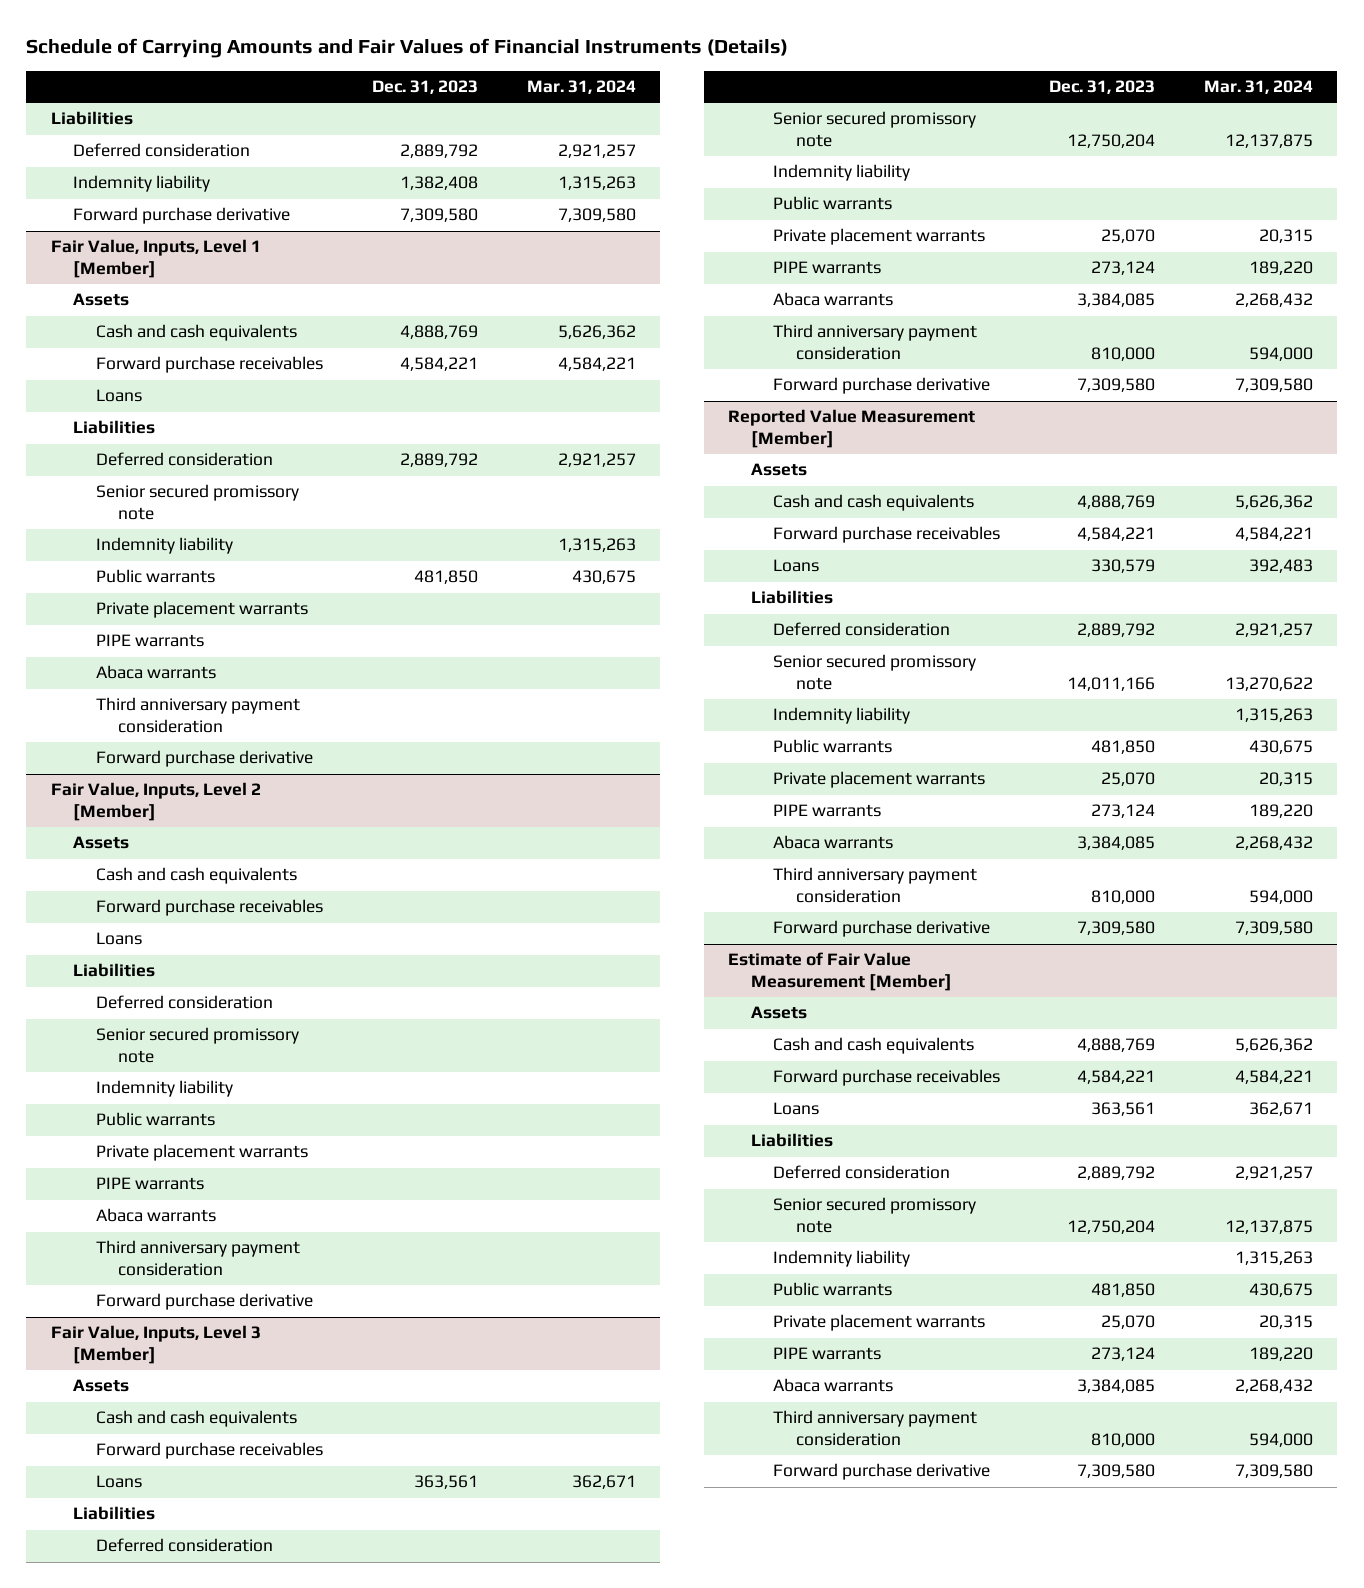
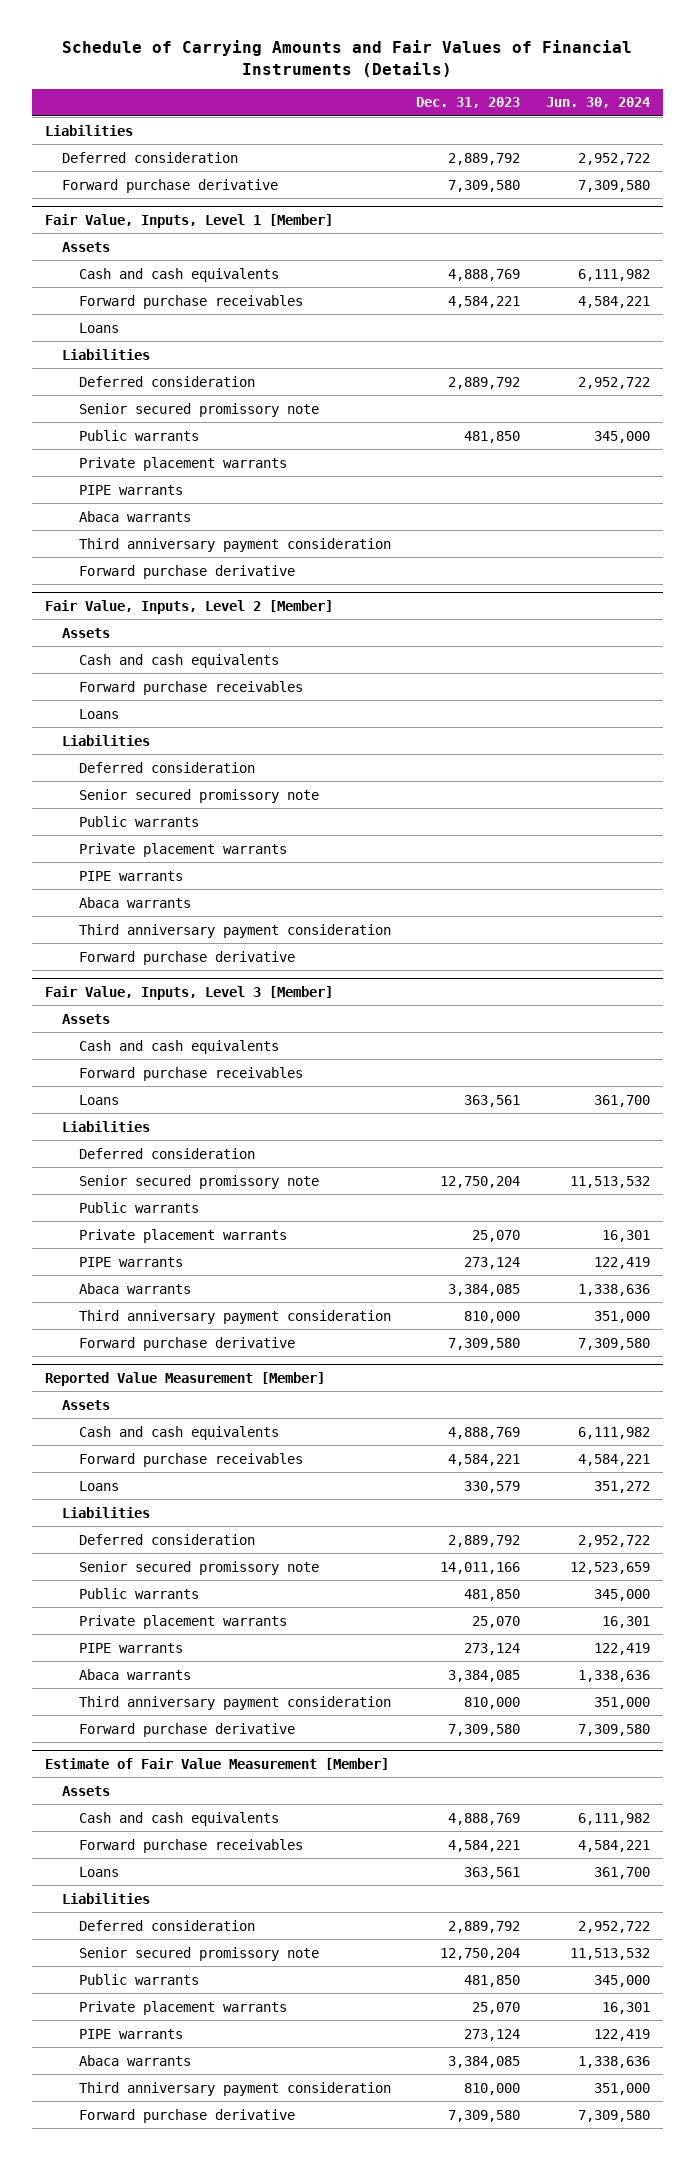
[526,80,636,95] Mar. 31, 2024 -> none
none -> [546,97,651,109] Jun. 30, 2024
[73,175,211,193] Indemnity liability -> none
[95,537,233,555] Indemnity liability -> none
[95,1080,233,1098] Indemnity liability -> none
[773,164,911,182] Indemnity liability -> none
[773,707,911,725] Indemnity liability -> none
[773,1250,911,1268] Indemnity liability -> none

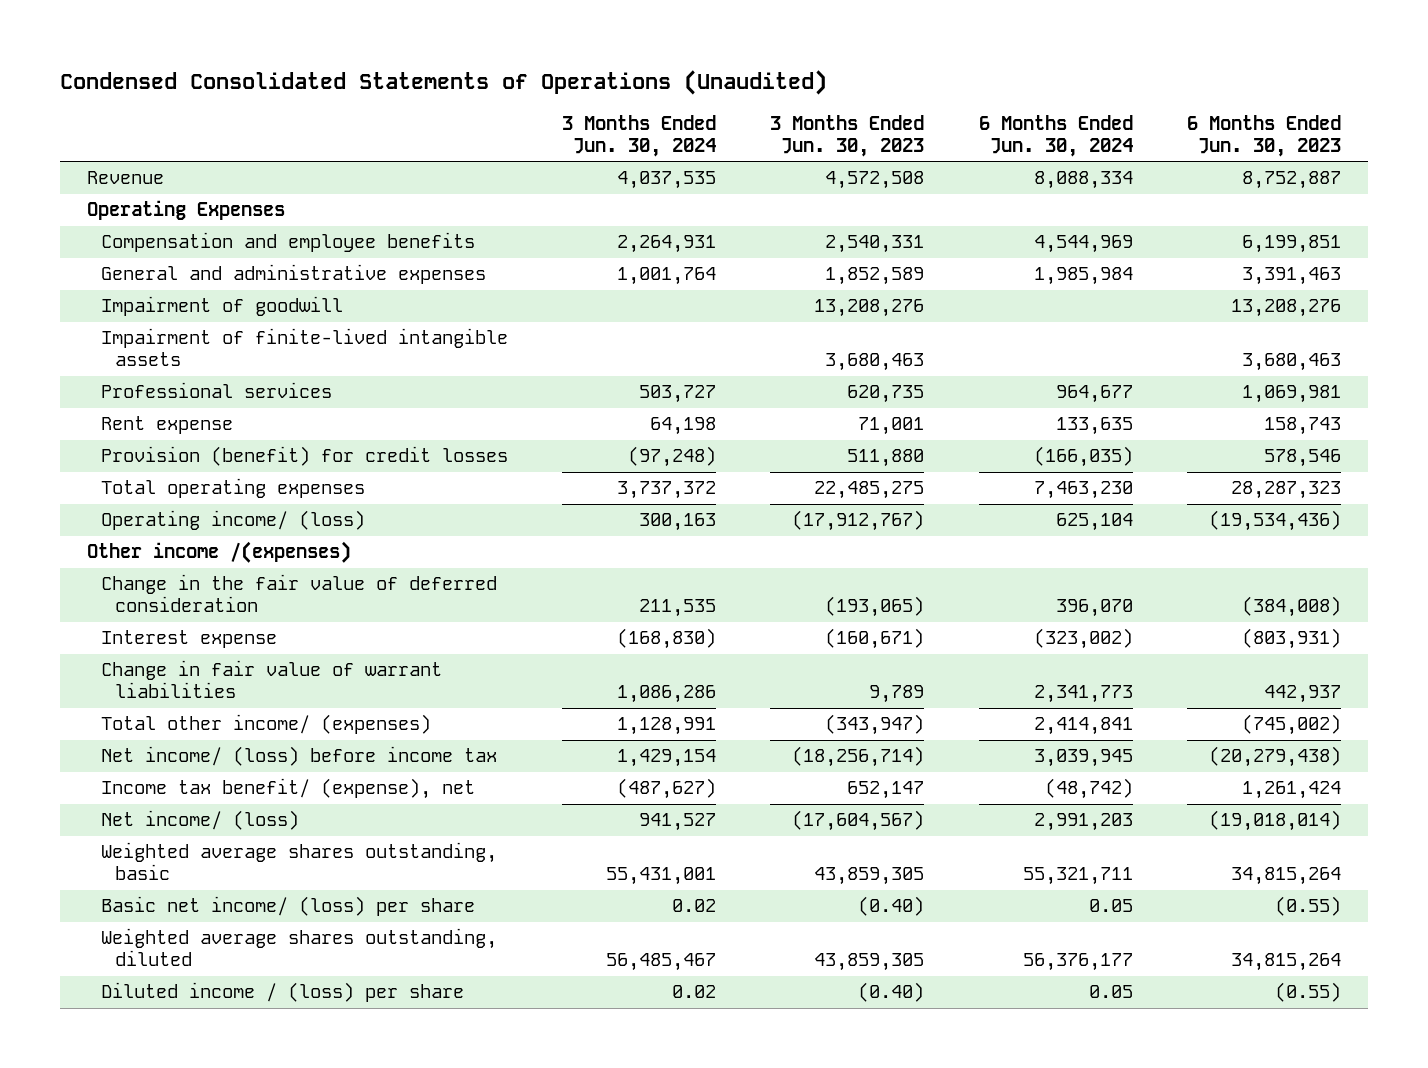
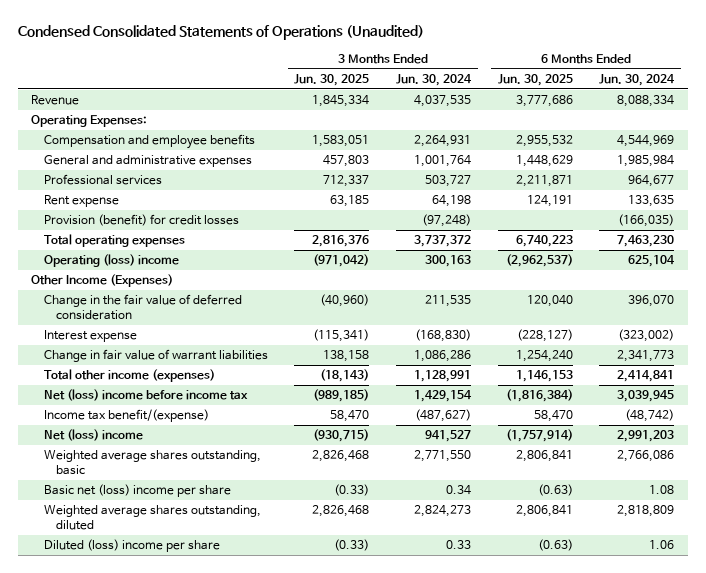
[770,115,925,158] 3 Months Ended Jun. 30, 2023 -> none
[1186,115,1341,158] 6 Months Ended Jun. 30, 2023 -> none
none -> [294,73,370,86] Jun. 30, 2025
none -> [497,73,573,86] Jun. 30, 2025
[86,200,285,221] Operating Expenses -> [31,115,148,128] Operating Expenses:
[100,296,343,317] Impairment of goodwill -> none
[100,328,508,367] Impairment of finite-lived intangible assets -> none
[100,510,365,531] Operating income/ (loss) -> [43,254,179,268] Operating (loss) income
[86,541,351,564] Other income /(expenses) -> [31,274,174,288] Other Income (Expenses)
[100,714,431,735] Total other income/ (expenses) -> [43,369,215,383] Total other income (expenses)
[100,746,497,767] Net income/ (loss) before income tax -> [43,389,248,402] Net (loss) income before income tax
[100,778,475,800] Income tax benefit/ (expense), net -> [43,409,209,423] Income tax benefit/(expense)
[100,810,299,831] Net income/ (loss) -> [43,429,143,442] Net (loss) income
[605,867,716,886] 55,431,001 -> [413,450,471,463] 2,771,550
[1022,867,1133,886] 55,321,711 -> [617,450,675,463] 2,766,086
[100,896,475,917] Basic net income/ (loss) per share -> [43,484,231,498] Basic net (loss) income per share
[671,899,716,913] 0.02 -> [445,485,471,496] 0.34
[1088,899,1133,913] 0.05 -> [649,485,675,495] 1.08
[605,953,716,972] 56,485,467 -> [413,505,471,518] 2,824,273
[1022,953,1133,972] 56,376,177 -> [617,505,675,518] 2,818,809
[100,982,464,1003] Diluted income / (loss) per share -> [43,539,220,553] Diluted (loss) income per share
[671,985,716,999] 0.02 -> [445,540,471,550] 0.33
[1088,985,1133,999] 0.05 -> [649,540,675,550] 1.06

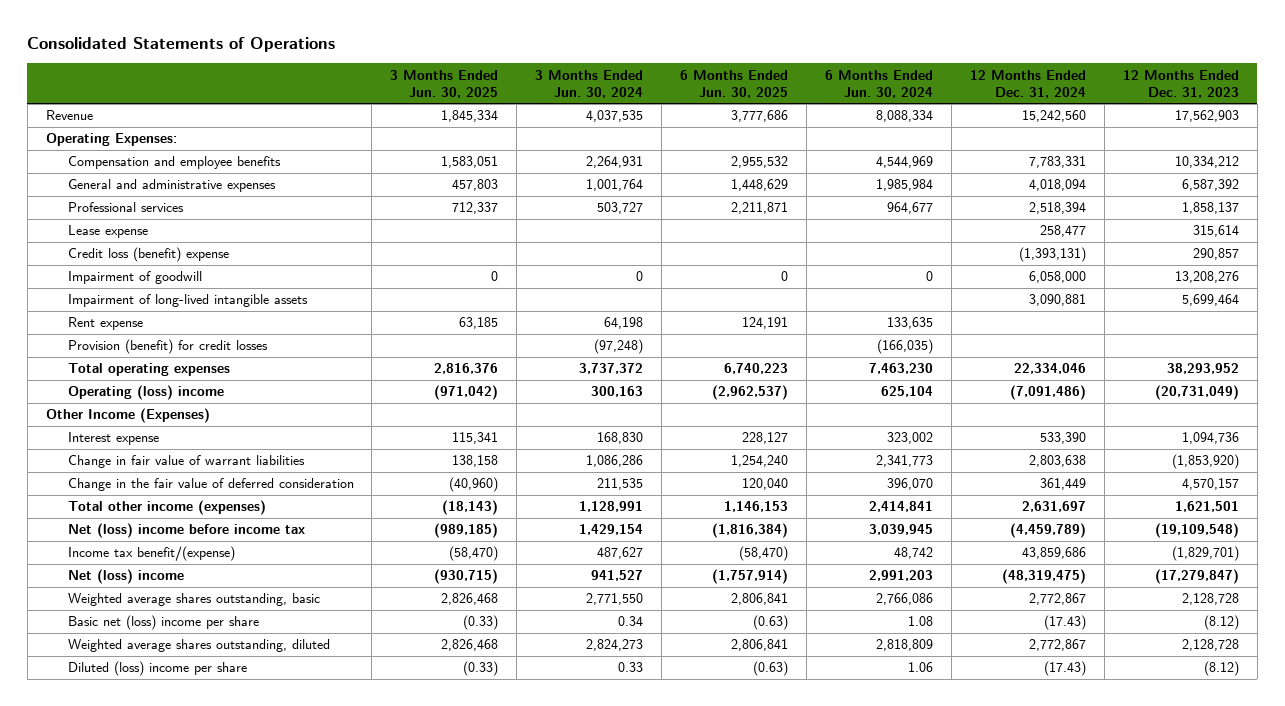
[18,25,425,41] Condensed Consolidated Statements of Operations (Unaudited) -> [27,37,336,53] Consolidated Statements of Operations
none -> [970,69,1087,99] 12 Months Ended Dec. 31, 2024
none -> [1122,69,1239,99] 12 Months Ended Dec. 31, 2023
none -> [67,225,148,239] Lease expense
none -> [67,247,229,263] Credit loss (benefit) expense
none -> [67,271,202,285] Impairment of goodwill
none -> [67,294,308,308] Impairment of long-lived intangible assets
[313,329,370,343] (115,341) -> [452,432,499,445] 115,341
[414,329,471,343] (168,830) -> [597,432,644,445] 168,830
[516,329,573,343] (228,127) -> [742,432,789,445] 228,127
[618,329,675,343] (323,002) -> [887,432,934,445] 323,002
[43,294,242,321] Change in the fair value of deferred consideration -> [67,478,354,492] Change in the fair value of deferred consideration
[330,410,370,423] 58,470 -> [449,546,499,562] (58,470)
[414,409,471,423] (487,627) -> [597,547,644,560] 487,627
[533,410,573,423] 58,470 -> [739,546,789,562] (58,470)
[625,409,675,423] (48,742) -> [894,547,934,560] 48,742

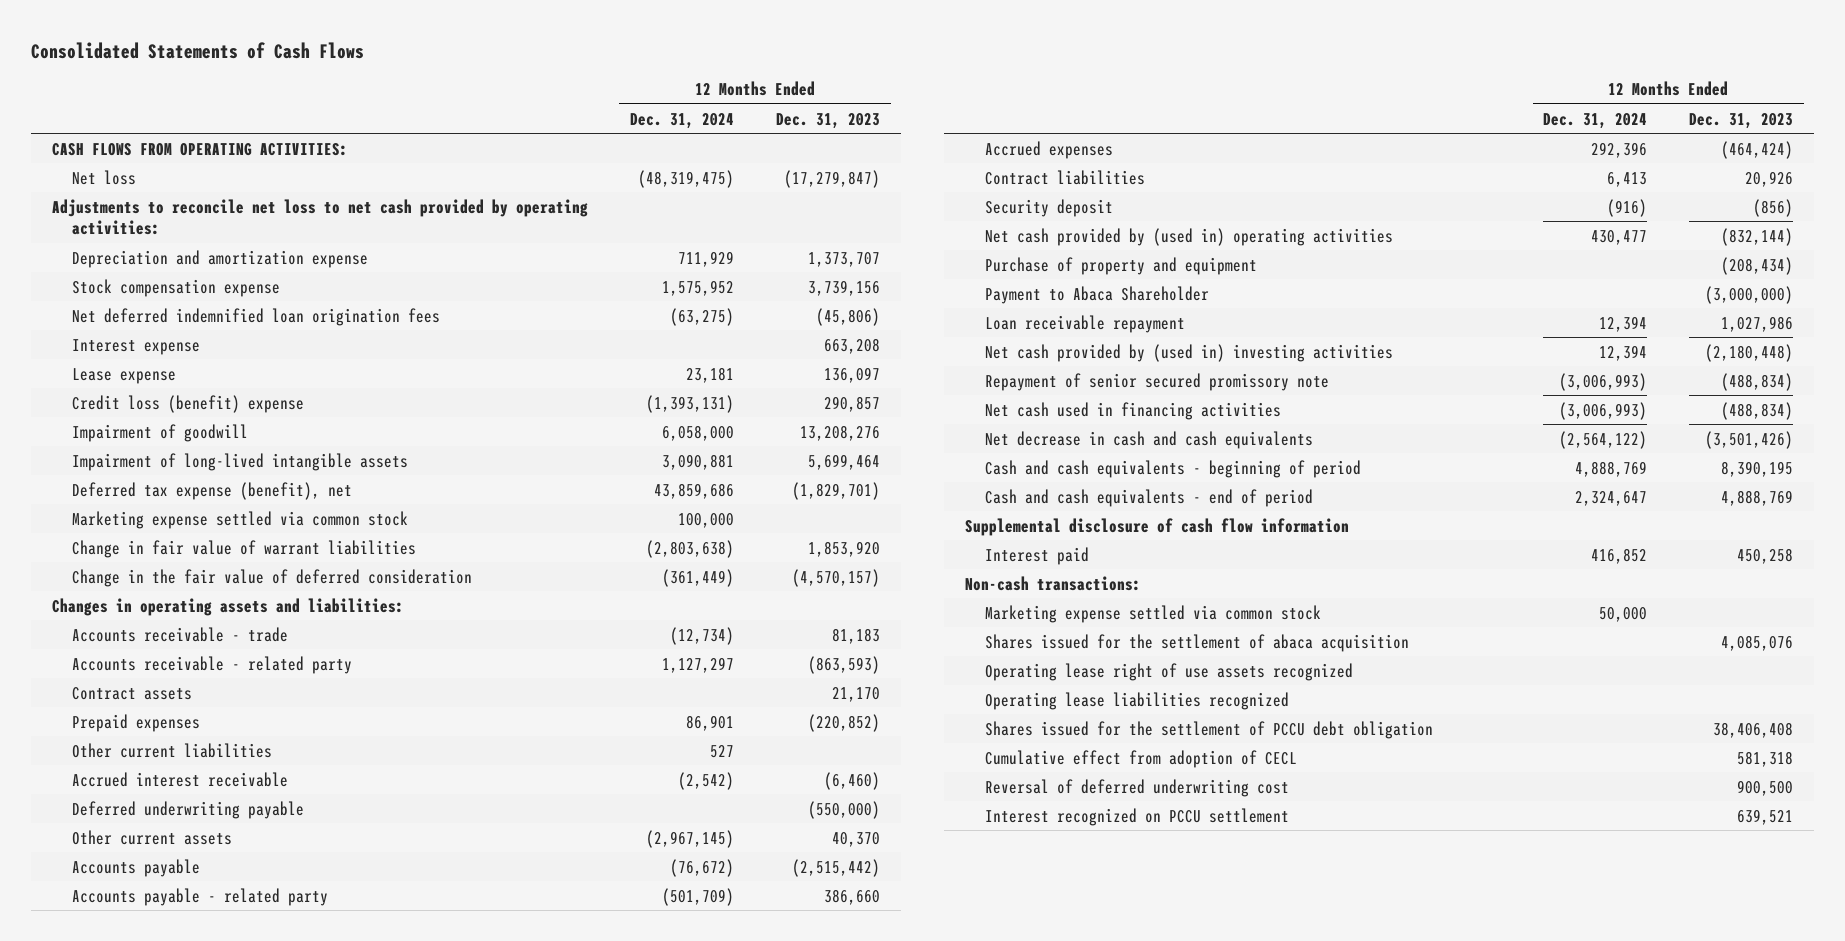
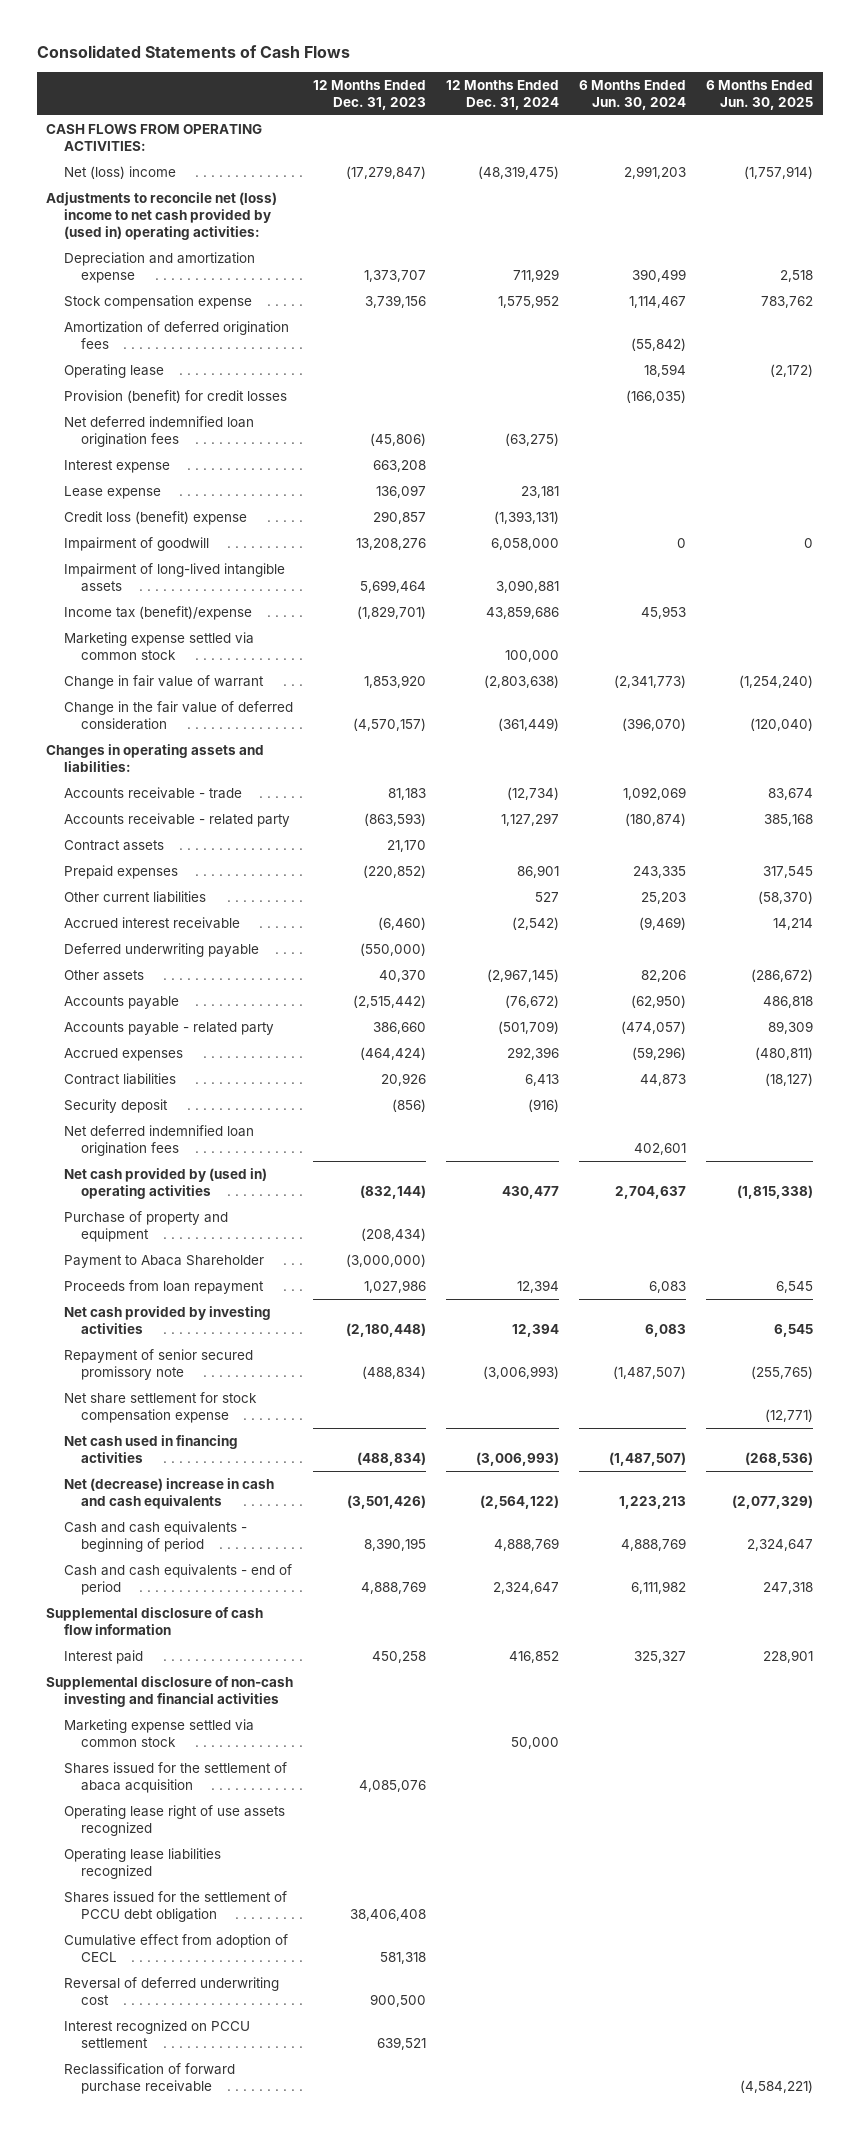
none -> [579,79,687,110] 6 Months Ended Jun. 30, 2024
none -> [706,79,814,110] 6 Months Ended Jun. 30, 2025
[72,169,137,185] Net loss -> [63,166,176,180] Net (loss) income
[51,198,588,236] Adjustments to reconcile net loss to net cash provided by operating activities: -> [46,192,278,241] Adjustments to reconcile net (loss) income to net cash provided by (used in) operating activities:
none -> [63,321,289,350] Amortization of deferred origination fees
none -> [63,364,164,379] Operating lease
none -> [63,390,287,404] Provision (benefit) for credit losses
[72,481,353,500] Deferred tax expense (benefit), net -> [63,606,252,621] Income tax (benefit)/expense
[72,539,417,558] Change in fair value of warrant liabilities -> [63,675,264,690] Change in fair value of warrant
[72,829,233,845] Other current assets -> [63,970,144,982] Other assets
none -> [63,1125,254,1157] Net deferred indemnified loan origination fees
[985,314,1186,333] Loan receivable repayment -> [63,1280,264,1295] Proceeds from loan repayment
[985,343,1394,362] Net cash provided by (used in) investing activities -> [63,1306,271,1335] Net cash provided by investing activities
none -> [63,1392,257,1424] Net share settlement for stock compensation expense
[985,430,1314,449] Net decrease in cash and cash equivalents -> [63,1478,274,1510] Net (decrease) increase in cash and cash equivalents
[965,575,1142,591] Non-cash transactions: -> [46,1676,294,1708] Supplemental disclosure of non-cash investing and financial activities
none -> [63,2063,235,2095] Reclassification of forward purchase receivable

